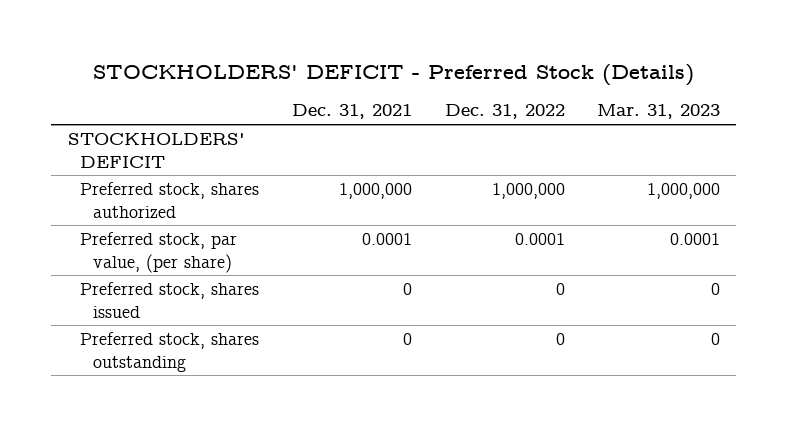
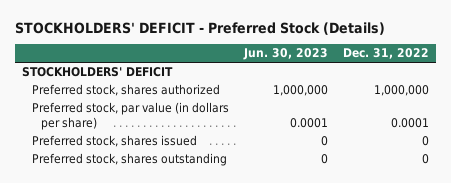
[291,104,412,120] Dec. 31, 2021 -> none
[597,104,721,120] Mar. 31, 2023 -> none
none -> [242,48,328,61] Jun. 30, 2023
[80,232,238,273] Preferred stock, par value, (per share) -> [31,102,229,130] Preferred stock, par value (in dollars per share)

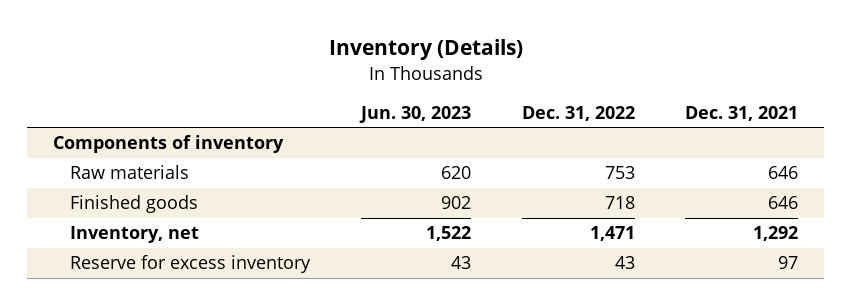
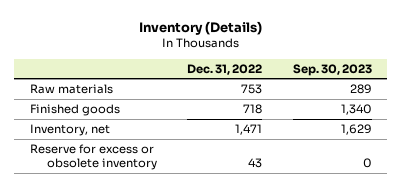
[358,106,471,124] Jun. 30, 2023 -> none
[685,106,799,122] Dec. 31, 2021 -> none
none -> [292,63,372,76] Sep. 30, 2023
[52,135,284,154] Components of inventory -> none
[69,255,311,274] Reserve for excess inventory -> [29,143,157,171] Reserve for excess or obsolete inventory

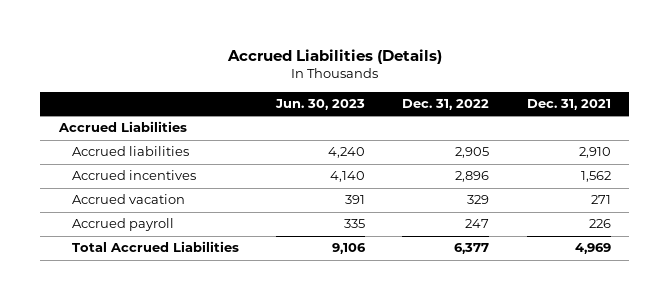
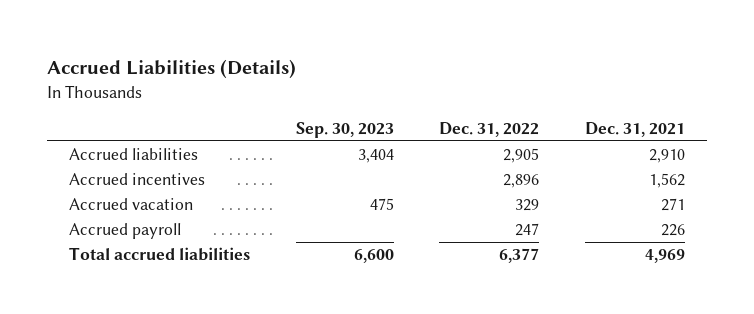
[275,99,366,111] Jun. 30, 2023 -> none
none -> [295,121,394,138] Sep. 30, 2023
[57,121,187,133] Accrued Liabilities -> none
[72,241,240,253] Total Accrued Liabilities -> [69,247,251,262] Total accrued liabilities

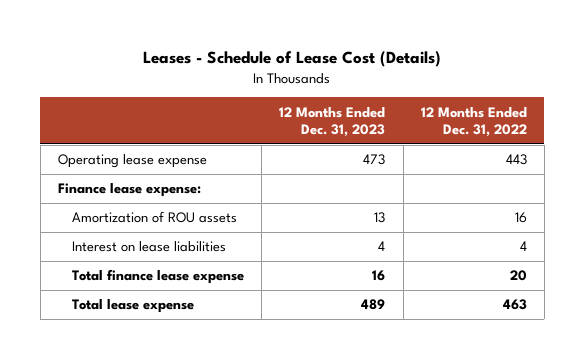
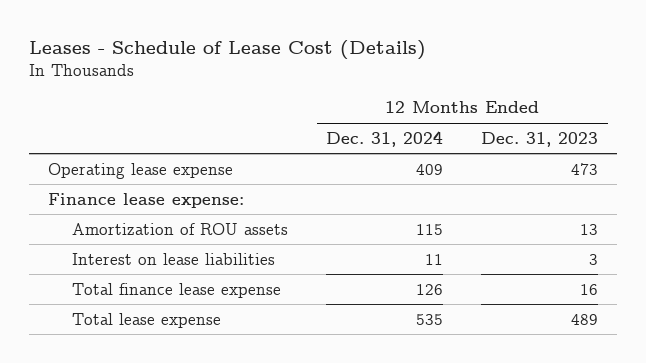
[420,106,527,138] 12 Months Ended Dec. 31, 2022 -> none
none -> [326,130,444,147] Dec. 31, 2024
[378,241,386,252] 4 -> [589,253,599,265] 3

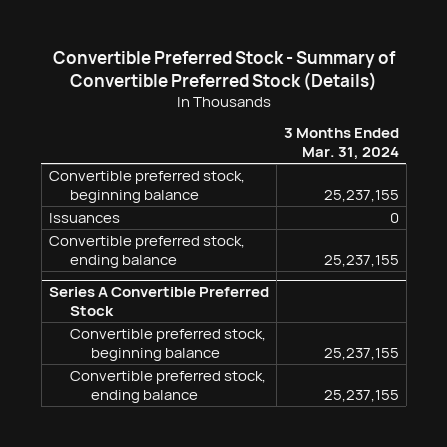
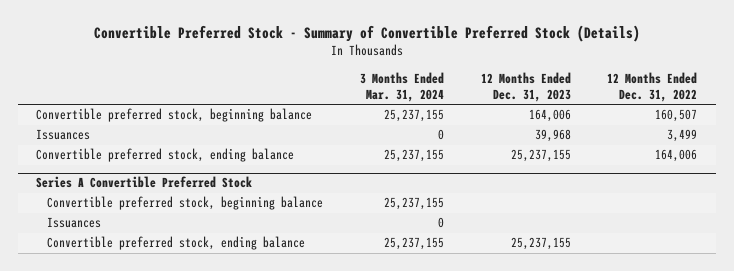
none -> [480,71,571,102] 12 Months Ended Dec. 31, 2023
none -> [607,71,698,102] 12 Months Ended Dec. 31, 2022
none -> [47,217,102,229] Issuances

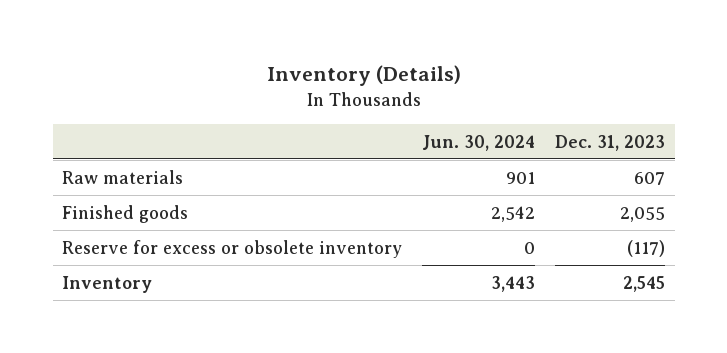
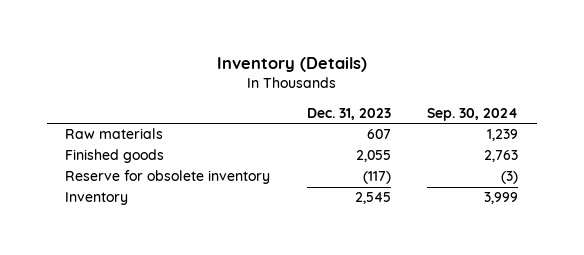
[422,134,536,151] Jun. 30, 2024 -> none
none -> [427,107,519,121] Sep. 30, 2024
[62,239,403,258] Reserve for excess or obsolete inventory -> [65,170,271,185] Reserve for obsolete inventory

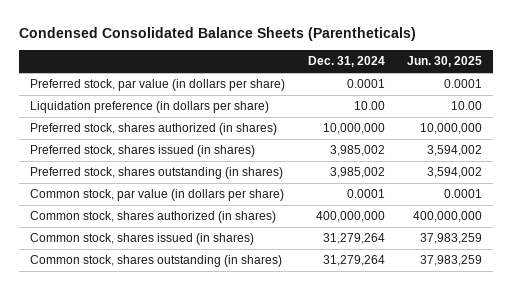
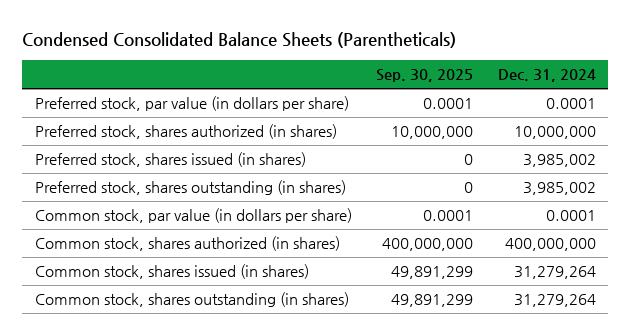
[406,56,482,68] Jun. 30, 2025 -> none
none -> [376,69,474,83] Sep. 30, 2025
[30,101,270,114] Liquidation preference (in dollars per share) -> none

